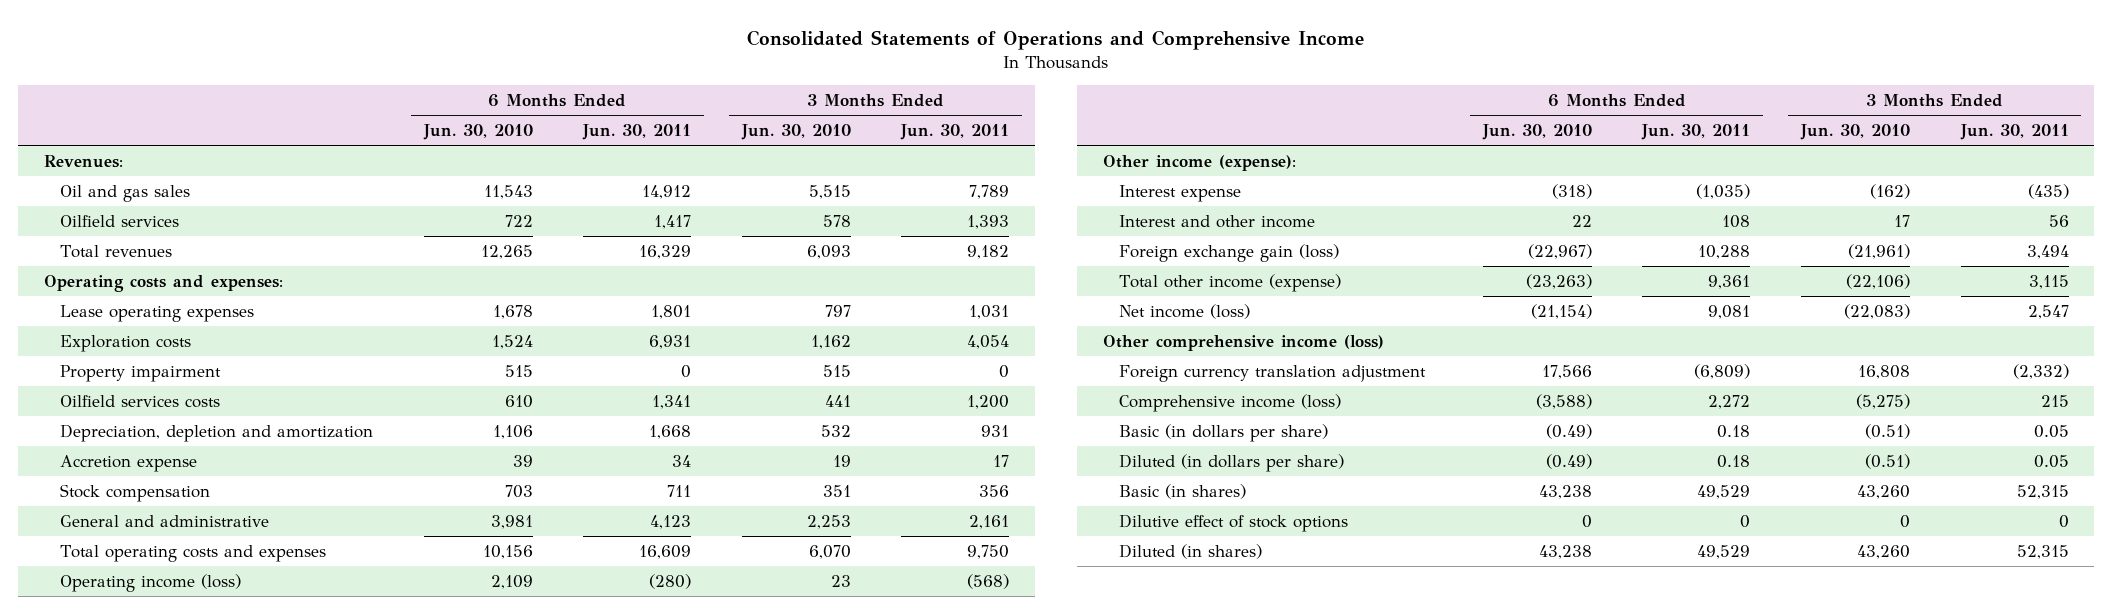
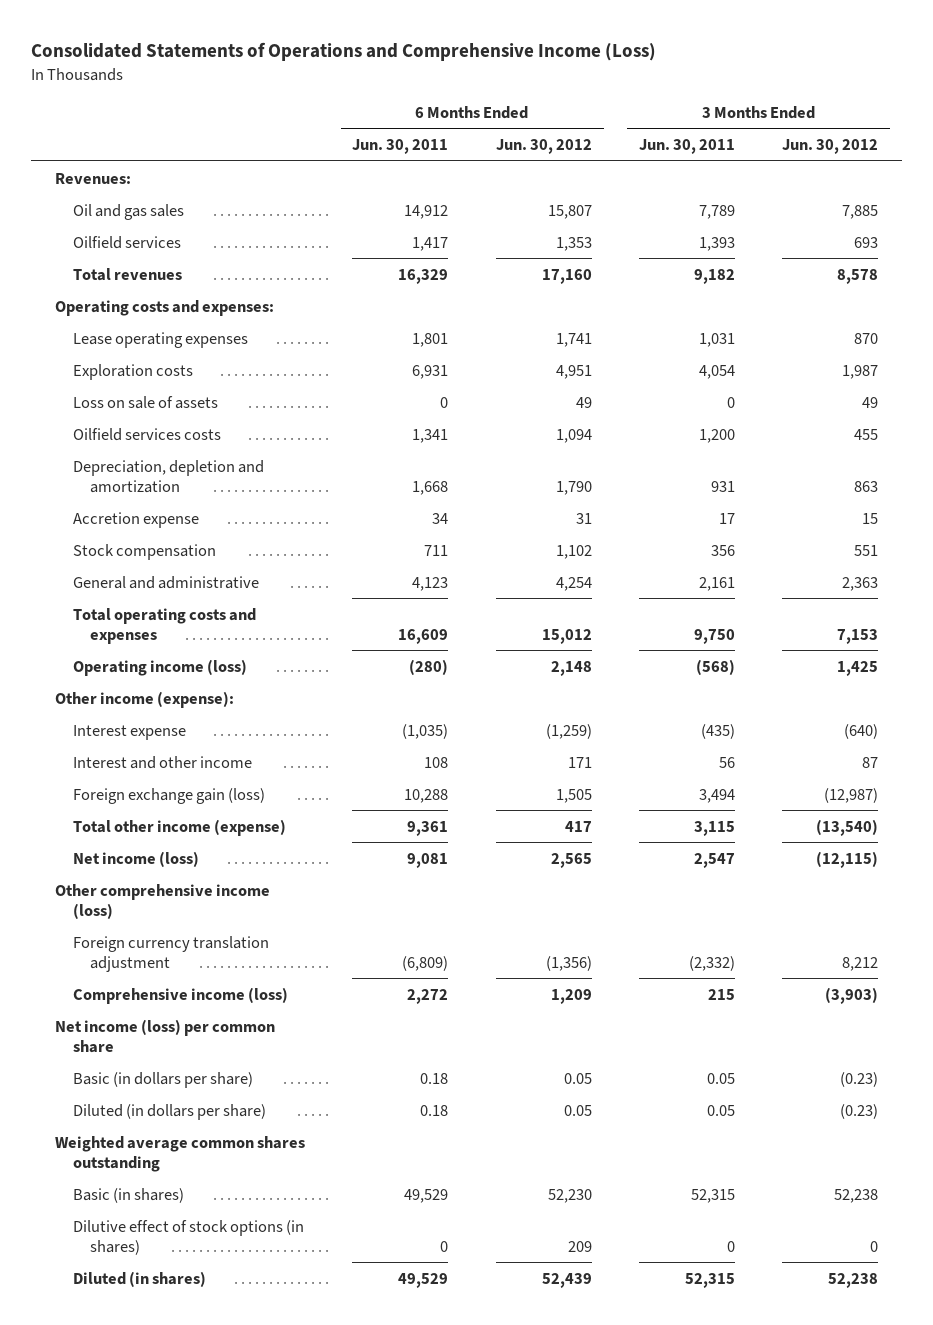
[747,29,1365,50] Consolidated Statements of Operations and Comprehensive Income -> [31,42,657,62] Consolidated Statements of Operations and Comprehensive Income (Loss)
[422,123,533,140] Jun. 30, 2010 -> none
[740,123,851,140] Jun. 30, 2010 -> none
none -> [495,139,592,155] Jun. 30, 2012
none -> [782,139,879,155] Jun. 30, 2012
[59,364,221,382] Property impairment -> none
none -> [72,395,218,409] Loss on sale of assets
none -> [55,1018,276,1053] Net income (loss) per common share
none -> [55,1135,306,1172] Weighted average common shares outstanding
[1119,513,1349,532] Dilutive effect of stock options -> [72,1219,304,1255] Dilutive effect of stock options (in shares)

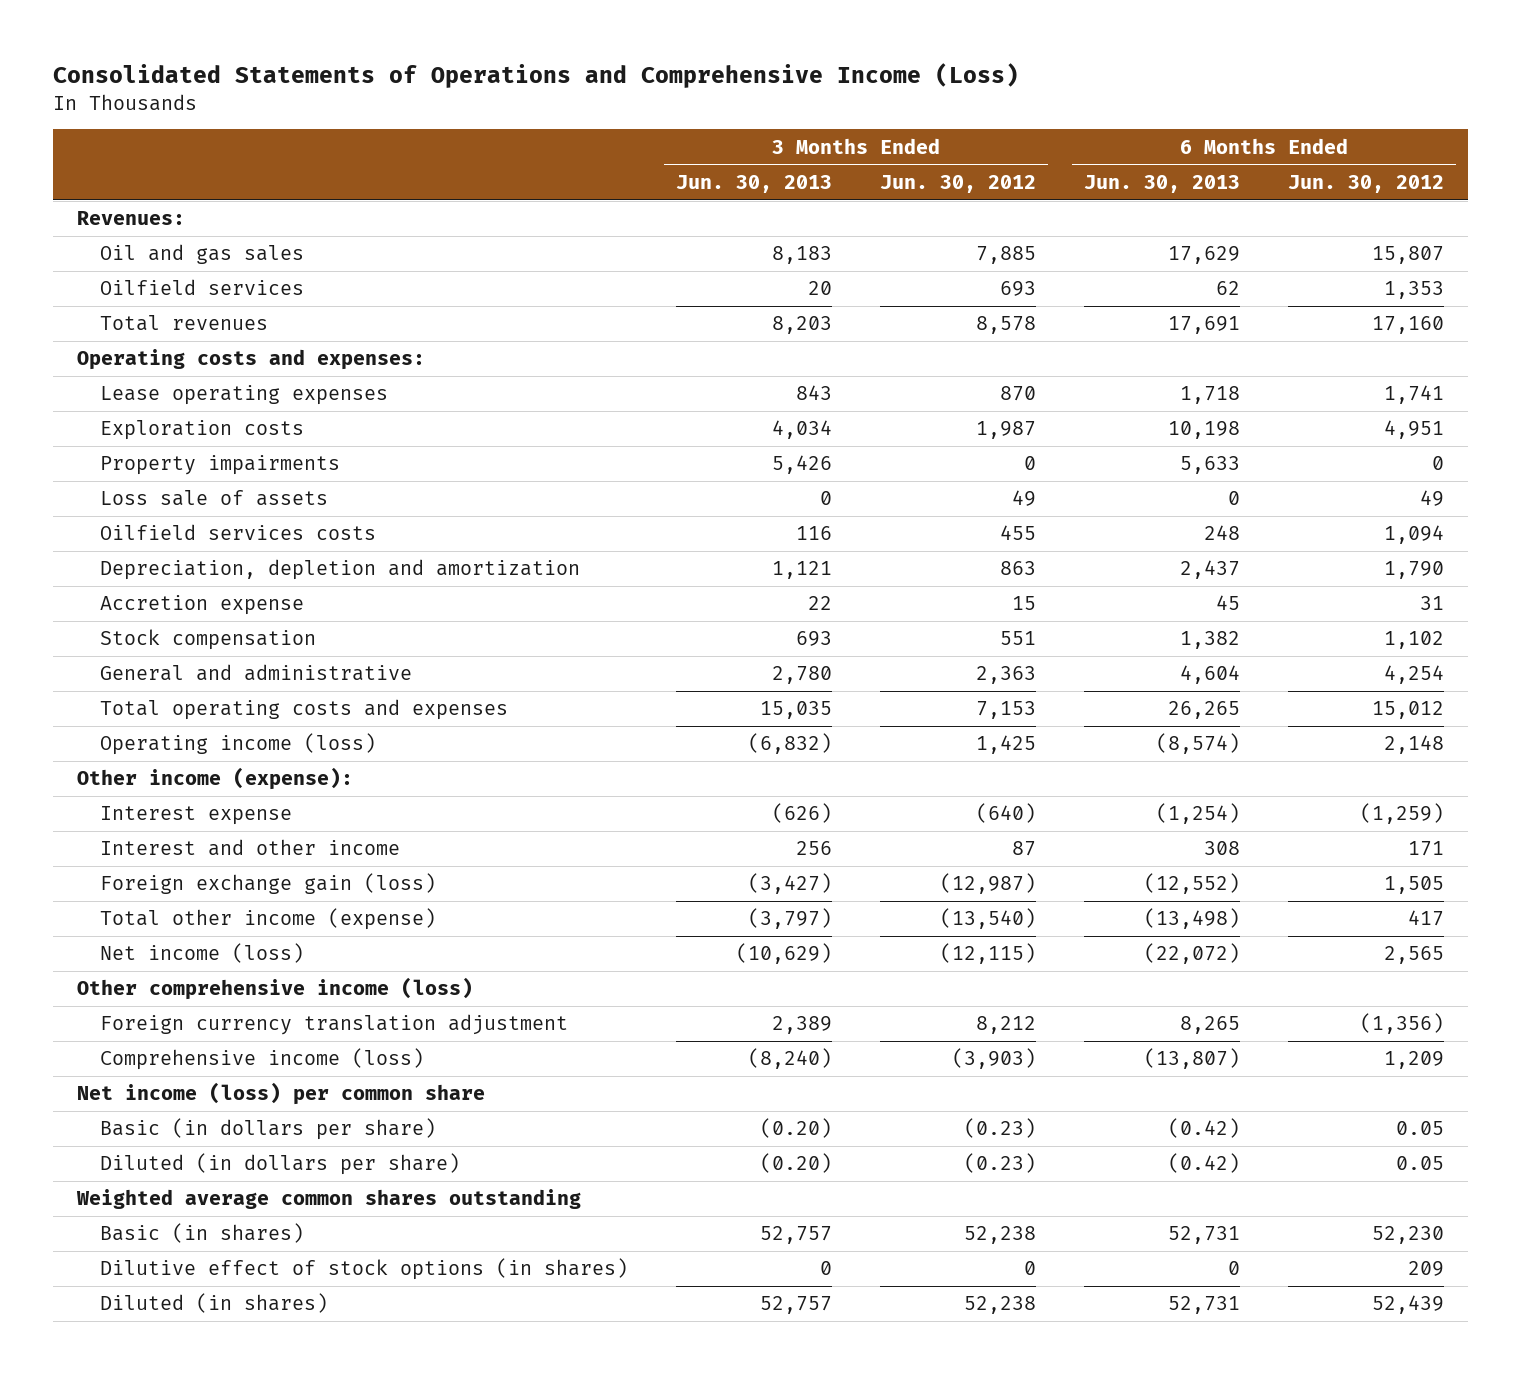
[352,139,449,155] Jun. 30, 2011 -> none
[638,139,735,155] Jun. 30, 2011 -> none
none -> [676,174,833,193] Jun. 30, 2013
none -> [1084,174,1241,193] Jun. 30, 2013
none -> [100,455,341,476] Property impairments
[72,395,218,409] Loss on sale of assets -> [100,490,329,507] Loss sale of assets

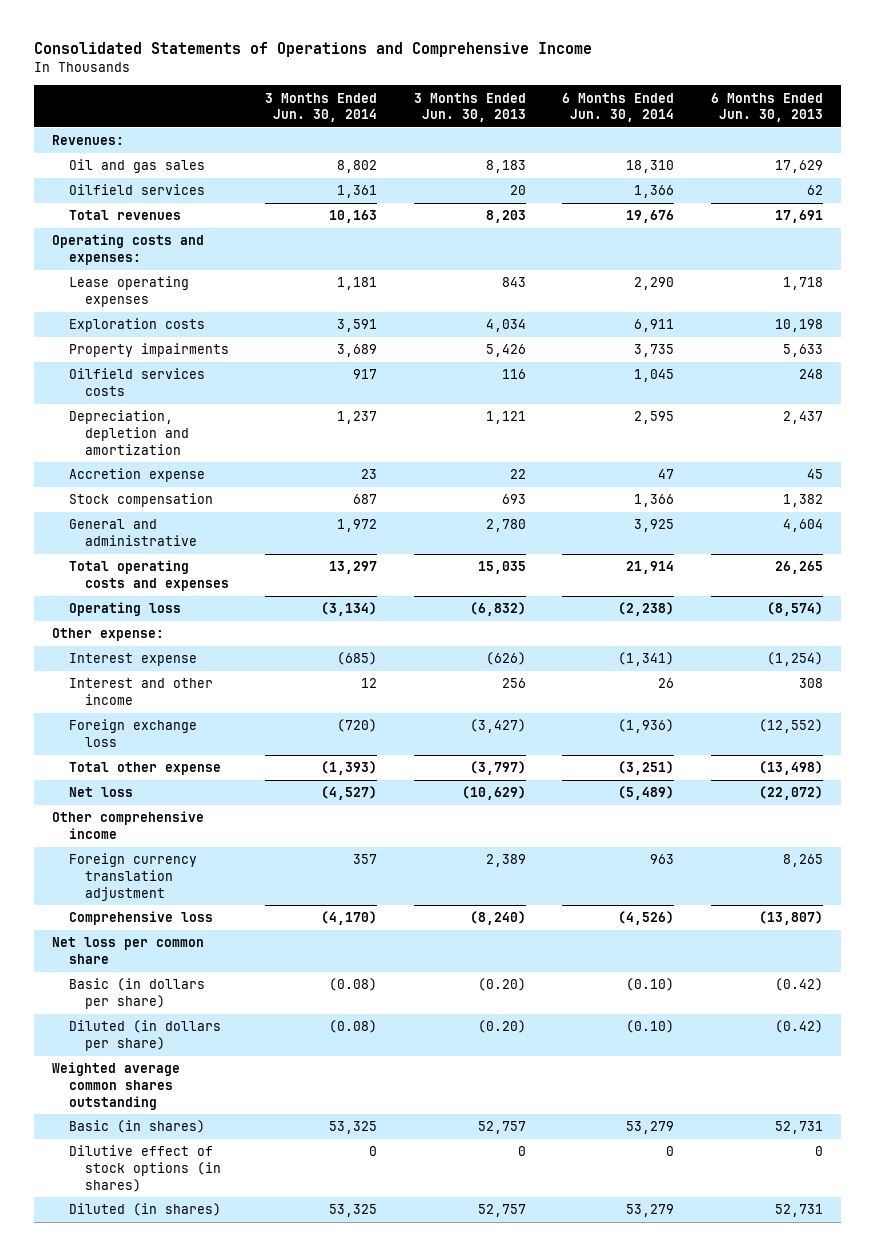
[53,63,1020,89] Consolidated Statements of Operations and Comprehensive Income (Loss) -> [34,42,593,58] Consolidated Statements of Operations and Comprehensive Income
[880,174,1037,193] Jun. 30, 2012 -> none
[1288,174,1445,193] Jun. 30, 2012 -> none
none -> [265,92,378,123] 3 Months Ended Jun. 30, 2014
none -> [562,92,675,123] 6 Months Ended Jun. 30, 2014
[100,490,329,507] Loss sale of assets -> none
[100,733,377,756] Operating income (loss) -> [68,602,181,617] Operating loss
[77,767,354,791] Other income (expense): -> [52,628,165,642] Other expense:
[100,873,437,895] Foreign exchange gain (loss) -> [68,719,197,747] Foreign exchange loss
[100,908,437,931] Total other income (expense) -> [68,762,221,776] Total other expense
[100,943,305,964] Net income (loss) -> [68,787,133,798] Net loss
[77,977,474,1001] Other comprehensive income (loss) -> [52,811,205,839] Other comprehensive income
[100,1048,425,1071] Comprehensive income (loss) -> [68,911,213,926] Comprehensive loss
[77,1082,486,1106] Net income (loss) per common share -> [52,937,205,964] Net loss per common share

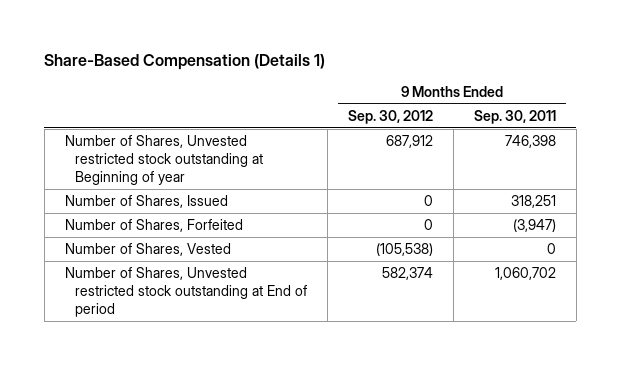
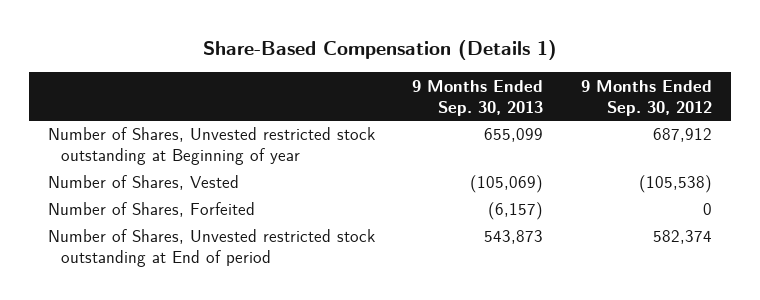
[473,109,556,124] Sep. 30, 2011 -> none
none -> [412,79,544,116] 9 Months Ended Sep. 30, 2013
[64,195,228,209] Number of Shares, Issued -> none
[64,219,243,233] Number of Shares, Forfeited -> [47,202,255,218] Number of Shares, Forfeited

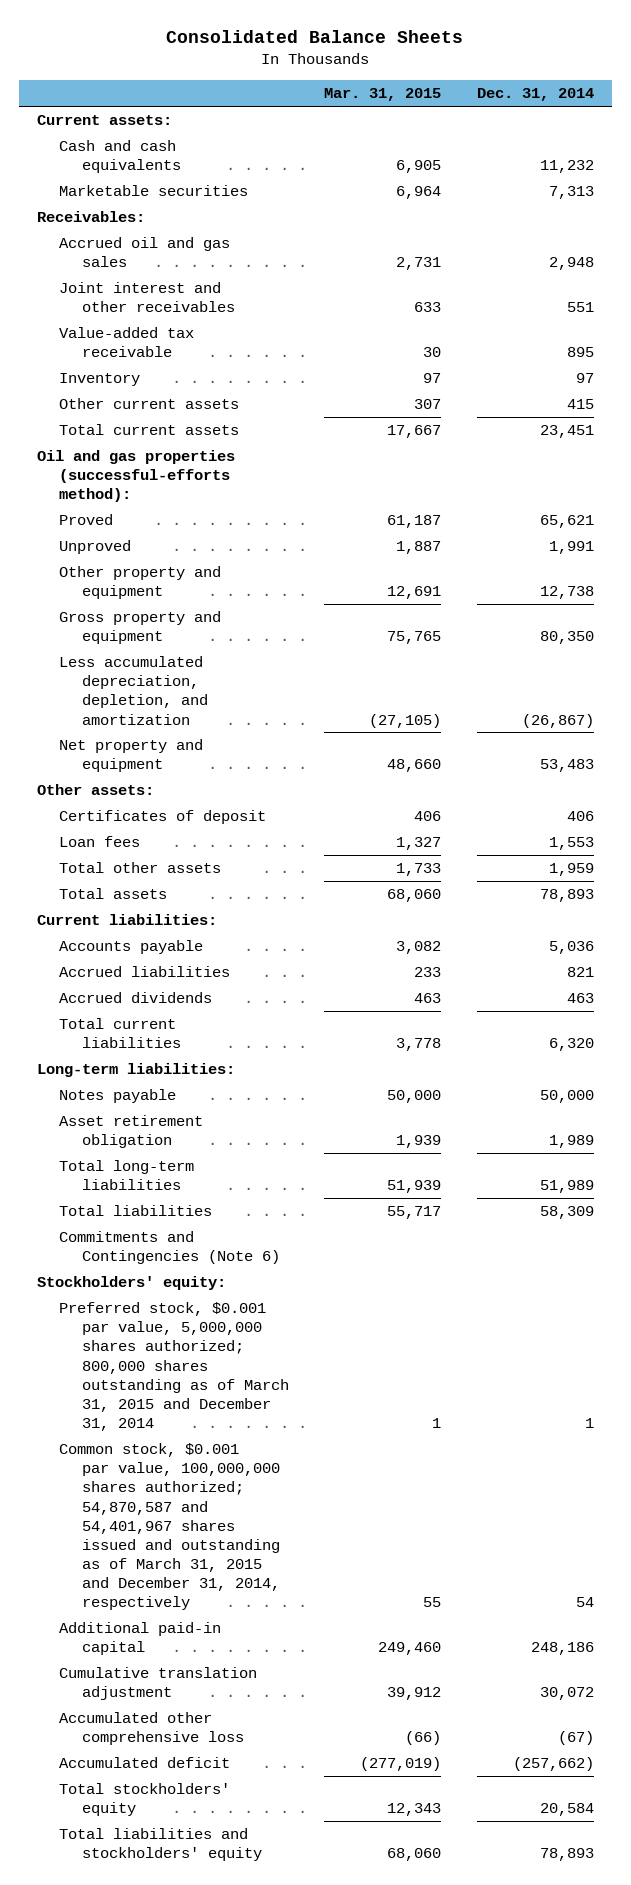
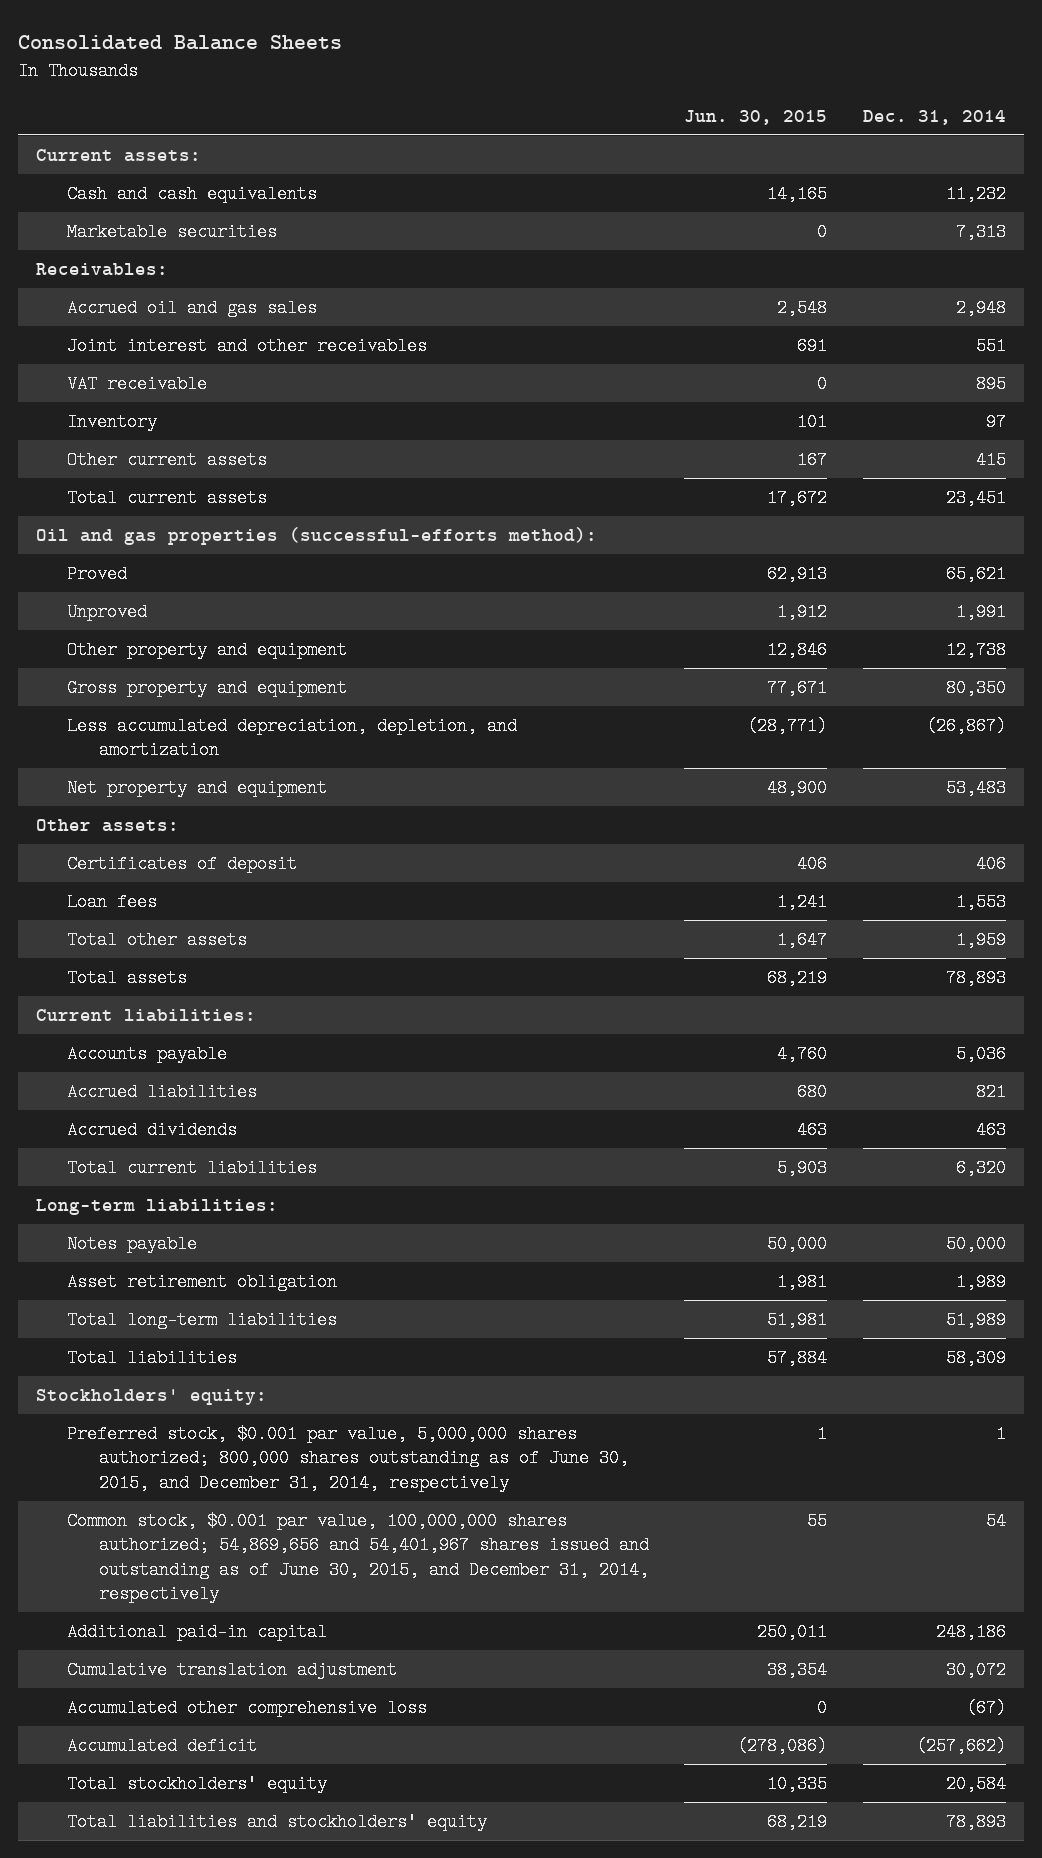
[324,88,442,102] Mar. 31, 2015 -> none
none -> [684,109,828,125] Jun. 30, 2015
[59,327,195,358] Value-added tax receivable -> [67,375,208,394] VAT receivable
[59,1231,280,1265] Commitments and Contingencies (Note 6) -> none
[59,1302,289,1431] Preferred stock, $0.001 par value, 5,000,000 shares authorized; 800,000 shares outstanding as of March 31, 2015 and December 31, 2014 -> [67,1425,629,1492] Preferred stock, $0.001 par value, 5,000,000 shares authorized; 800,000 shares outstanding as of June 30, 2015, and December 31, 2014, respectively
[59,1443,280,1611] Common stock, $0.001 par value, 100,000,000 shares authorized; 54,870,587 and 54,401,967 shares issued and outstanding as of March 31, 2015 and December 31, 2014, respectively -> [67,1512,649,1603] Common stock, $0.001 par value, 100,000,000 shares authorized; 54,869,656 and 54,401,967 shares issued and outstanding as of June 30, 2015, and December 31, 2014, respectively

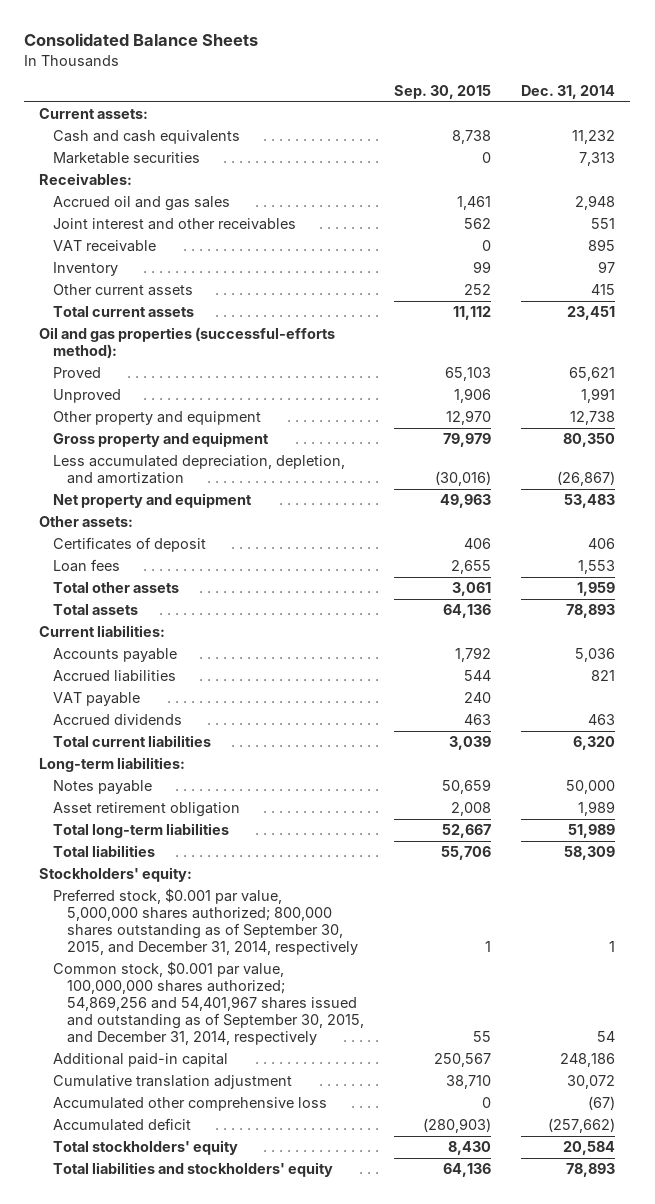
[684,109,828,125] Jun. 30, 2015 -> none
none -> [393,85,491,100] Sep. 30, 2015
none -> [53,692,141,707] VAT payable
[67,1425,629,1492] Preferred stock, $0.001 par value, 5,000,000 shares authorized; 800,000 shares outstanding as of June 30, 2015, and December 31, 2014, respectively -> [53,888,358,956] Preferred stock, $0.001 par value, 5,000,000 shares authorized; 800,000 shares outstanding as of September 30, 2015, and December 31, 2014, respectively
[67,1512,649,1603] Common stock, $0.001 par value, 100,000,000 shares authorized; 54,869,656 and 54,401,967 shares issued and outstanding as of June 30, 2015, and December 31, 2014, respectively -> [53,961,364,1046] Common stock, $0.001 par value, 100,000,000 shares authorized; 54,869,256 and 54,401,967 shares issued and outstanding as of September 30, 2015, and December 31, 2014, respectively

